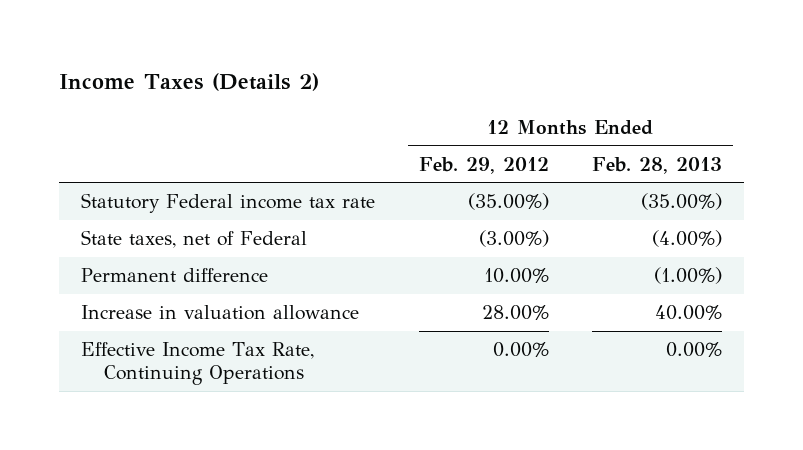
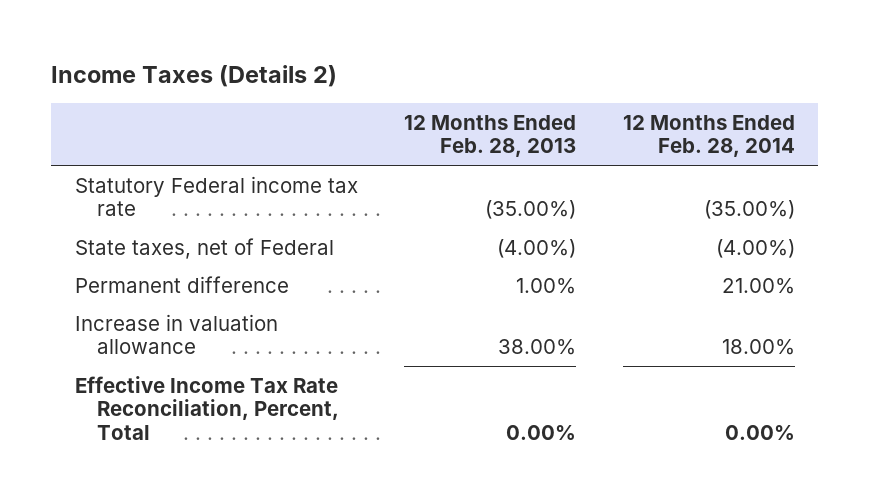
[418,156,549,174] Feb. 29, 2012 -> none
none -> [622,114,795,158] 12 Months Ended Feb. 28, 2014
[654,267,723,285] (1.00%) -> [516,277,577,294] 1.00%
[655,305,723,321] 40.00% -> [498,339,577,356] 38.00%
[81,342,315,386] Effective Income Tax Rate, Continuing Operations -> [74,375,339,440] Effective Income Tax Rate Reconciliation, Percent, Total

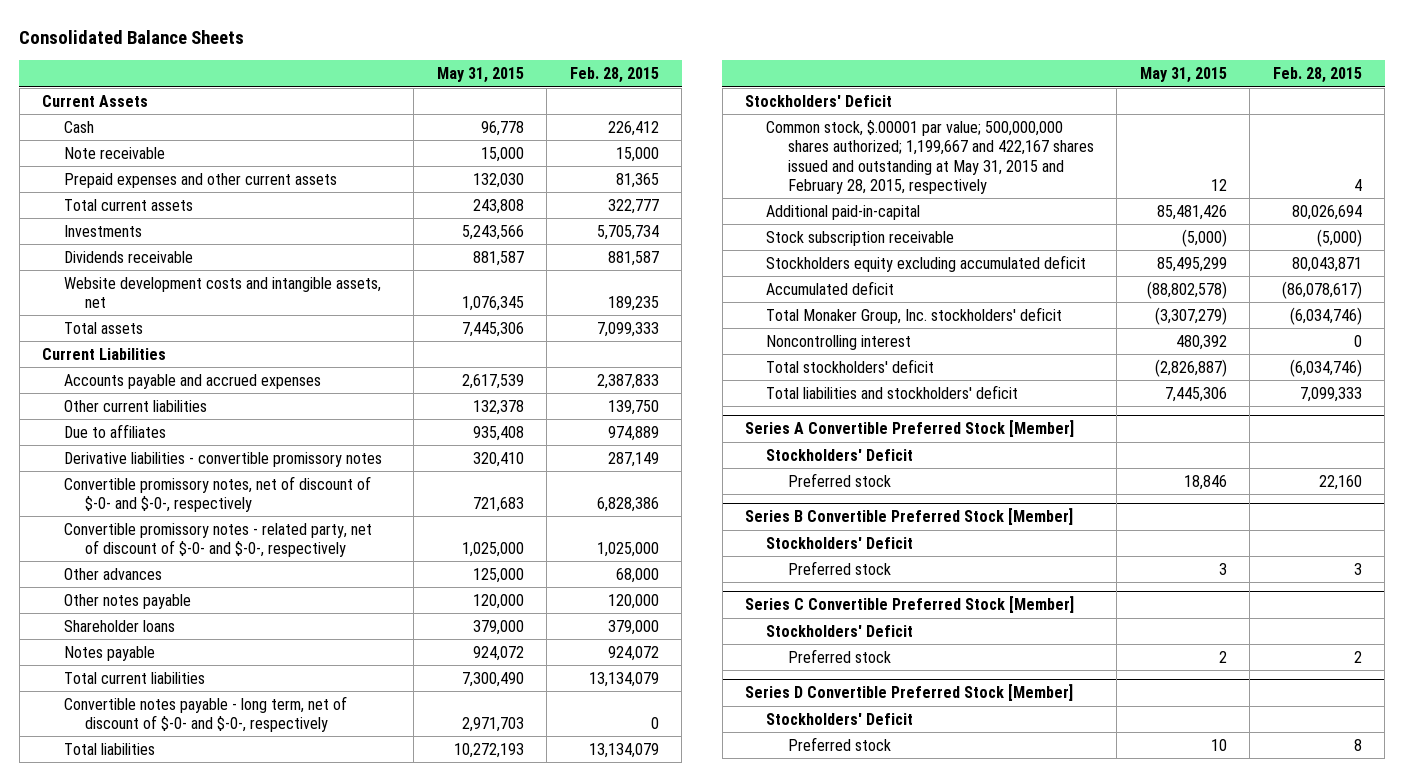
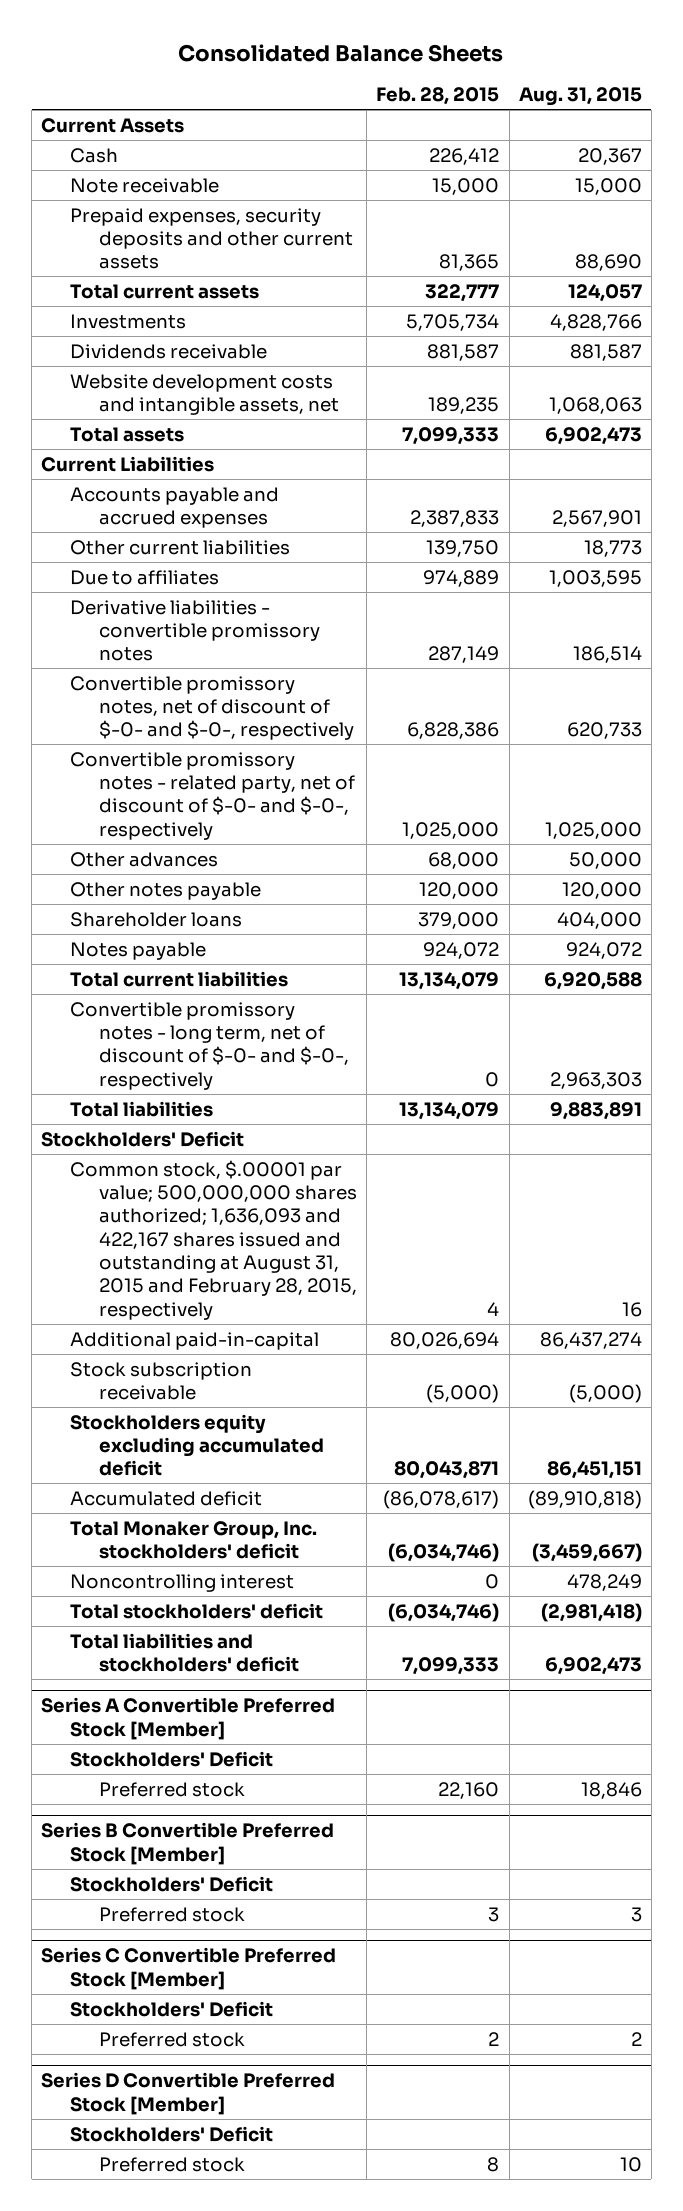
[436,67,524,84] May 31, 2015 -> none
none -> [518,87,642,107] Aug. 31, 2015
[63,172,337,188] Prepaid expenses and other current assets -> [70,207,354,270] Prepaid expenses, security deposits and other current assets
[63,695,347,733] Convertible notes payable - long term, net of discount of $-0- and $-0-, respectively -> [70,1001,350,1090] Convertible promissory notes - long term, net of discount of $-0- and $-0-, respectively
[766,119,1094,194] Common stock, $.00001 par value; 500,000,000 shares authorized; 1,199,667 and 422,167 shares issued and outstanding at May 31, 2015 and February 28, 2015, respectively -> [70,1159,358,1320] Common stock, $.00001 par value; 500,000,000 shares authorized; 1,636,093 and 422,167 shares issued and outstanding at August 31, 2015 and February 28, 2015, respectively

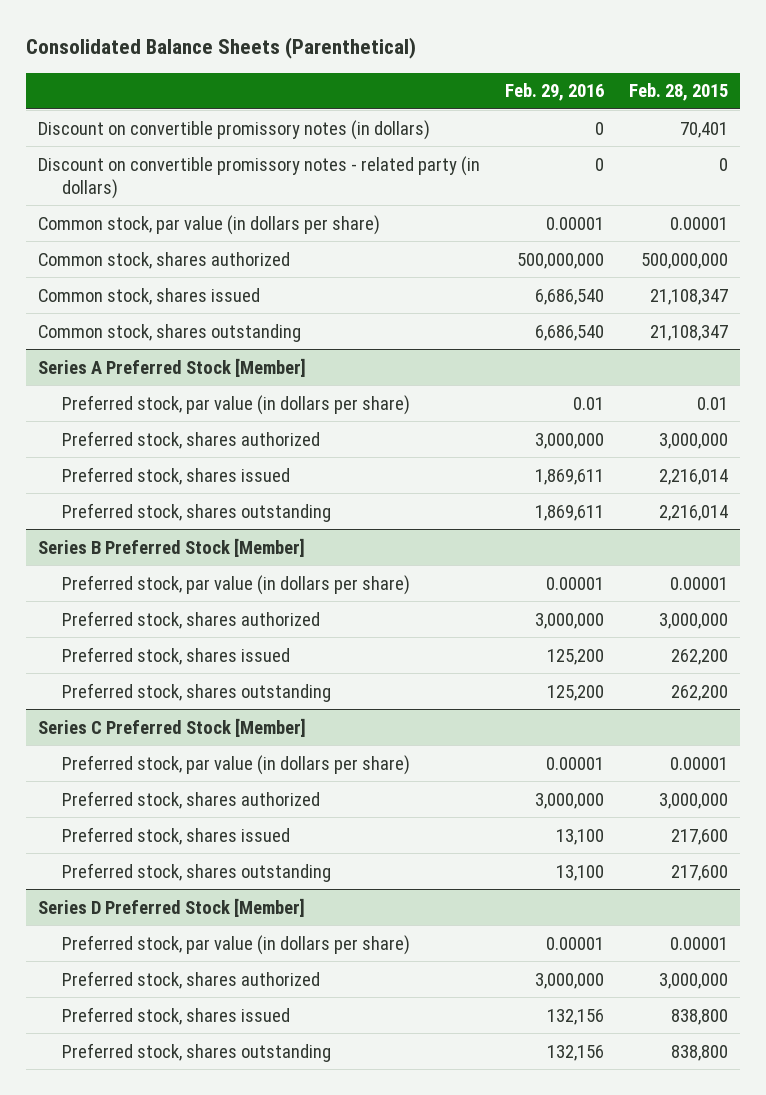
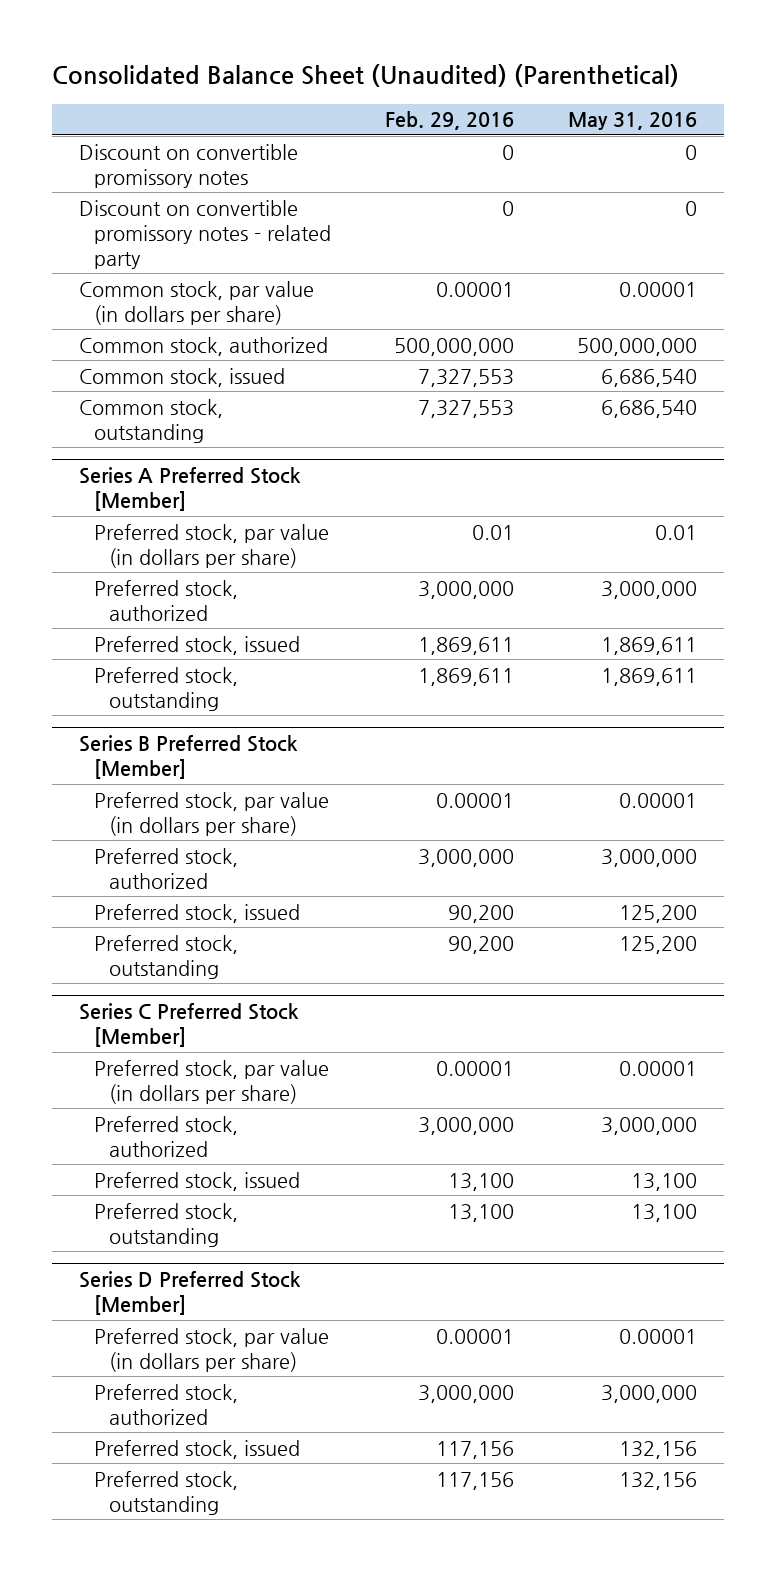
[25,37,416,60] Consolidated Balance Sheets (Parenthetical) -> [51,64,679,88] Consolidated Balance Sheet (Unaudited) (Parenthetical)
[628,83,728,102] Feb. 28, 2015 -> none
none -> [567,112,697,131] May 31, 2016
[38,119,431,140] Discount on convertible promissory notes (in dollars) -> [78,143,298,188] Discount on convertible promissory notes
[38,155,481,199] Discount on convertible promissory notes - related party (in dollars) -> [78,199,332,269] Discount on convertible promissory notes - related party
[38,251,291,269] Common stock, shares authorized -> [78,336,328,356] Common stock, authorized
[38,287,261,305] Common stock, shares issued -> [78,367,285,387] Common stock, issued
[534,288,604,305] 6,686,540 -> [417,368,514,387] 7,327,553
[38,323,302,342] Common stock, shares outstanding -> [78,398,223,443] Common stock, outstanding
[534,324,604,341] 6,686,540 -> [417,399,514,418] 7,327,553
[62,430,321,449] Preferred stock, shares authorized -> [94,579,239,621] Preferred stock, authorized
[62,466,291,485] Preferred stock, shares issued -> [94,635,301,655] Preferred stock, issued
[62,502,332,522] Preferred stock, shares outstanding -> [94,666,239,711] Preferred stock, outstanding
[62,610,321,629] Preferred stock, shares authorized -> [94,847,239,889] Preferred stock, authorized
[62,646,291,665] Preferred stock, shares issued -> [94,903,301,923] Preferred stock, issued
[546,648,604,665] 125,200 -> [447,904,514,923] 90,200
[62,682,332,702] Preferred stock, shares outstanding -> [94,934,239,979] Preferred stock, outstanding
[546,684,604,701] 125,200 -> [447,935,514,954] 90,200
[62,790,321,809] Preferred stock, shares authorized -> [94,1115,239,1157] Preferred stock, authorized
[62,826,291,845] Preferred stock, shares issued -> [94,1171,301,1191] Preferred stock, issued
[62,862,332,882] Preferred stock, shares outstanding -> [94,1202,239,1247] Preferred stock, outstanding
[62,970,321,989] Preferred stock, shares authorized -> [94,1383,239,1425] Preferred stock, authorized
[62,1006,291,1025] Preferred stock, shares issued -> [94,1439,301,1459] Preferred stock, issued
[546,1008,604,1025] 132,156 -> [435,1440,514,1459] 117,156
[62,1042,332,1062] Preferred stock, shares outstanding -> [94,1470,239,1515] Preferred stock, outstanding
[546,1044,604,1061] 132,156 -> [435,1471,514,1490] 117,156

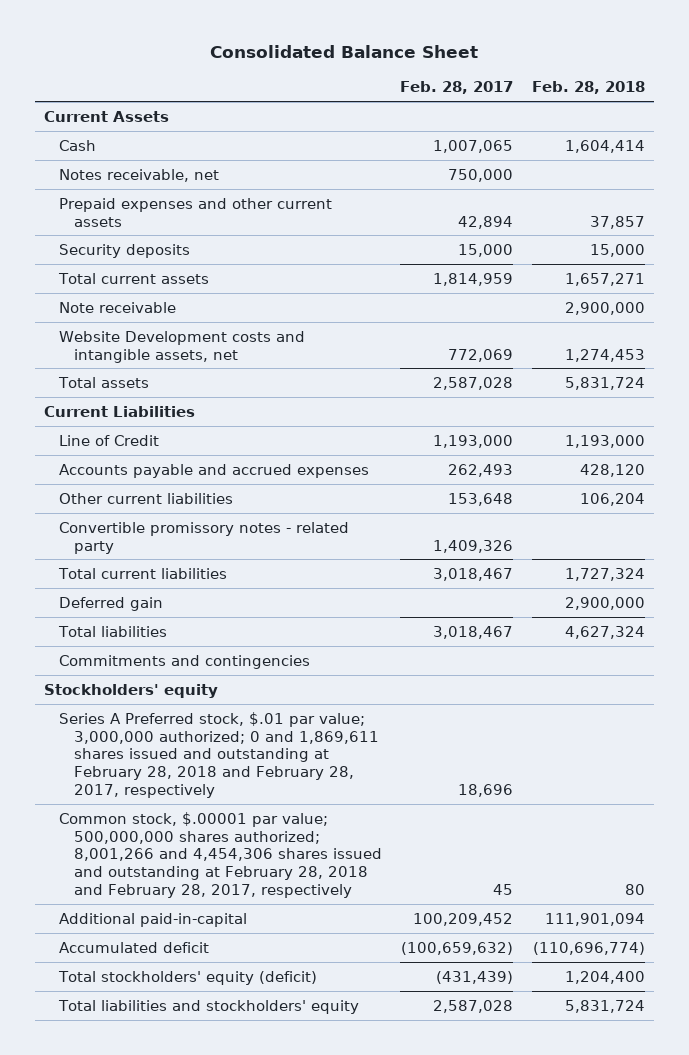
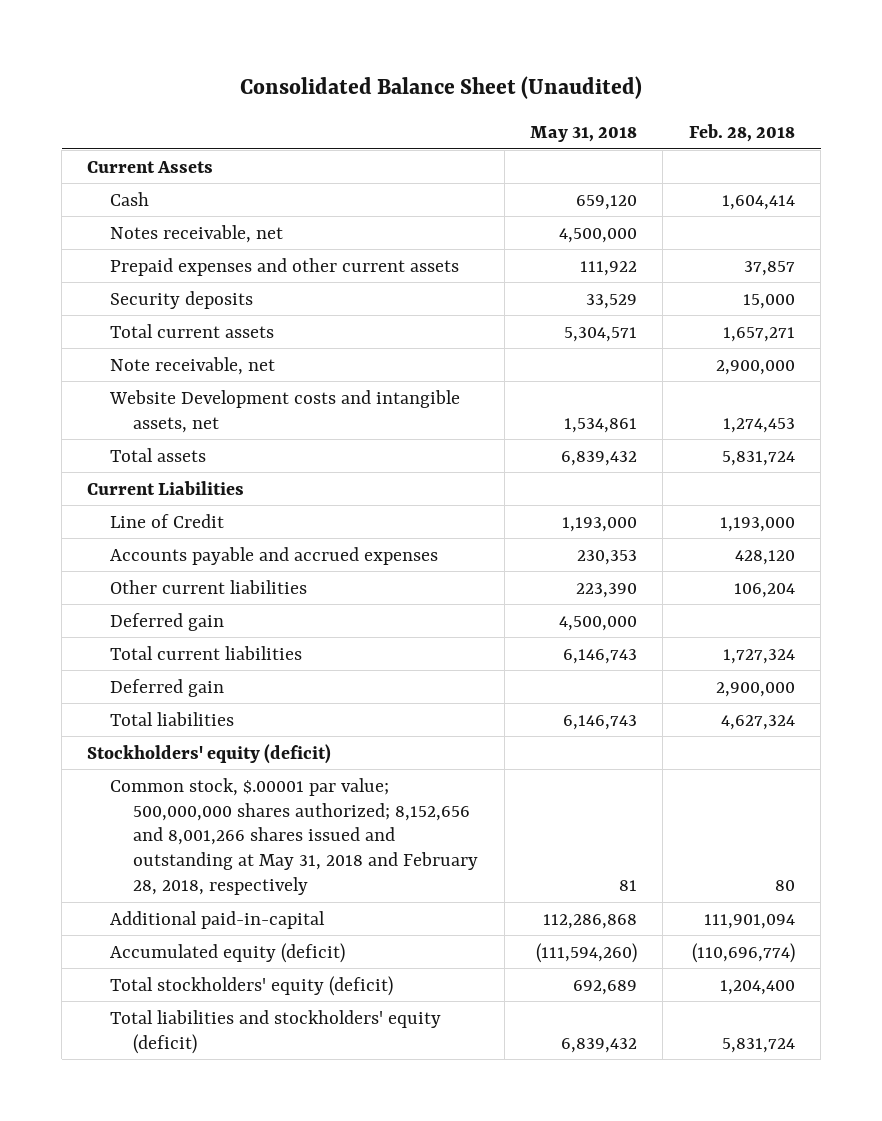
[210,45,479,59] Consolidated Balance Sheet -> [240,76,643,100] Consolidated Balance Sheet (Unaudited)
[400,81,514,95] Feb. 28, 2017 -> none
none -> [529,126,637,143] May 31, 2018
[59,301,177,313] Note receivable -> [110,356,276,375] Note receivable, net
[59,521,350,554] Convertible promissory notes - related party -> none
none -> [110,612,225,631] Deferred gain
[59,654,311,669] Commitments and contingencies -> none
[59,711,379,799] Series A Preferred stock, $.01 par value; 3,000,000 authorized; 0 and 1,869,611 shares issued and outstanding at February 28, 2018 and February 28, 2017, respectively -> none
[44,683,219,698] Stockholders' equity -> [87,743,332,764] Stockholders' equity (deficit)
[59,811,382,899] Common stock, $.00001 par value; 500,000,000 shares authorized; 8,001,266 and 4,454,306 shares issued and outstanding at February 28, 2018 and February 28, 2017, respectively -> [110,777,479,896] Common stock, $.00001 par value; 500,000,000 shares authorized; 8,152,656 and 8,001,266 shares issued and outstanding at May 31, 2018 and February 28, 2018, respectively
[59,941,210,953] Accumulated deficit -> [110,942,346,963] Accumulated equity (deficit)
[58,999,360,1014] Total liabilities and stockholders' equity -> [110,1009,442,1054] Total liabilities and stockholders' equity (deficit)

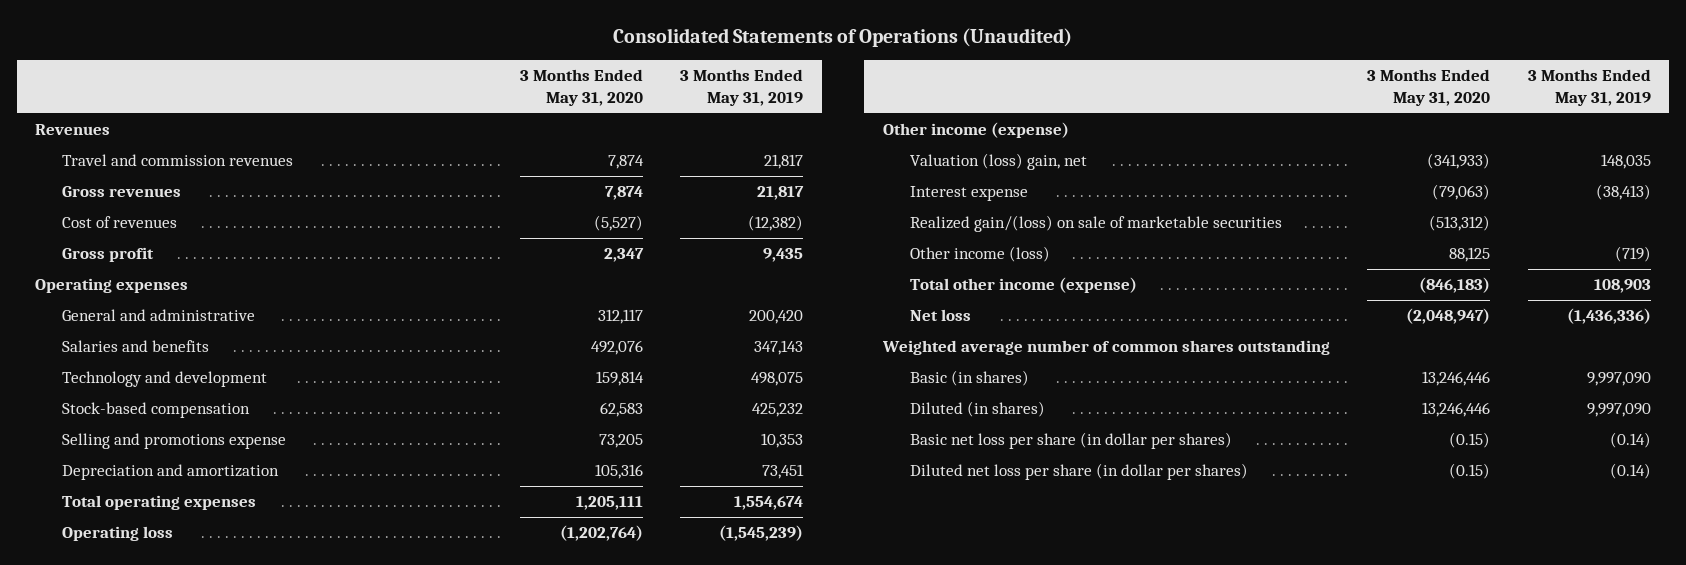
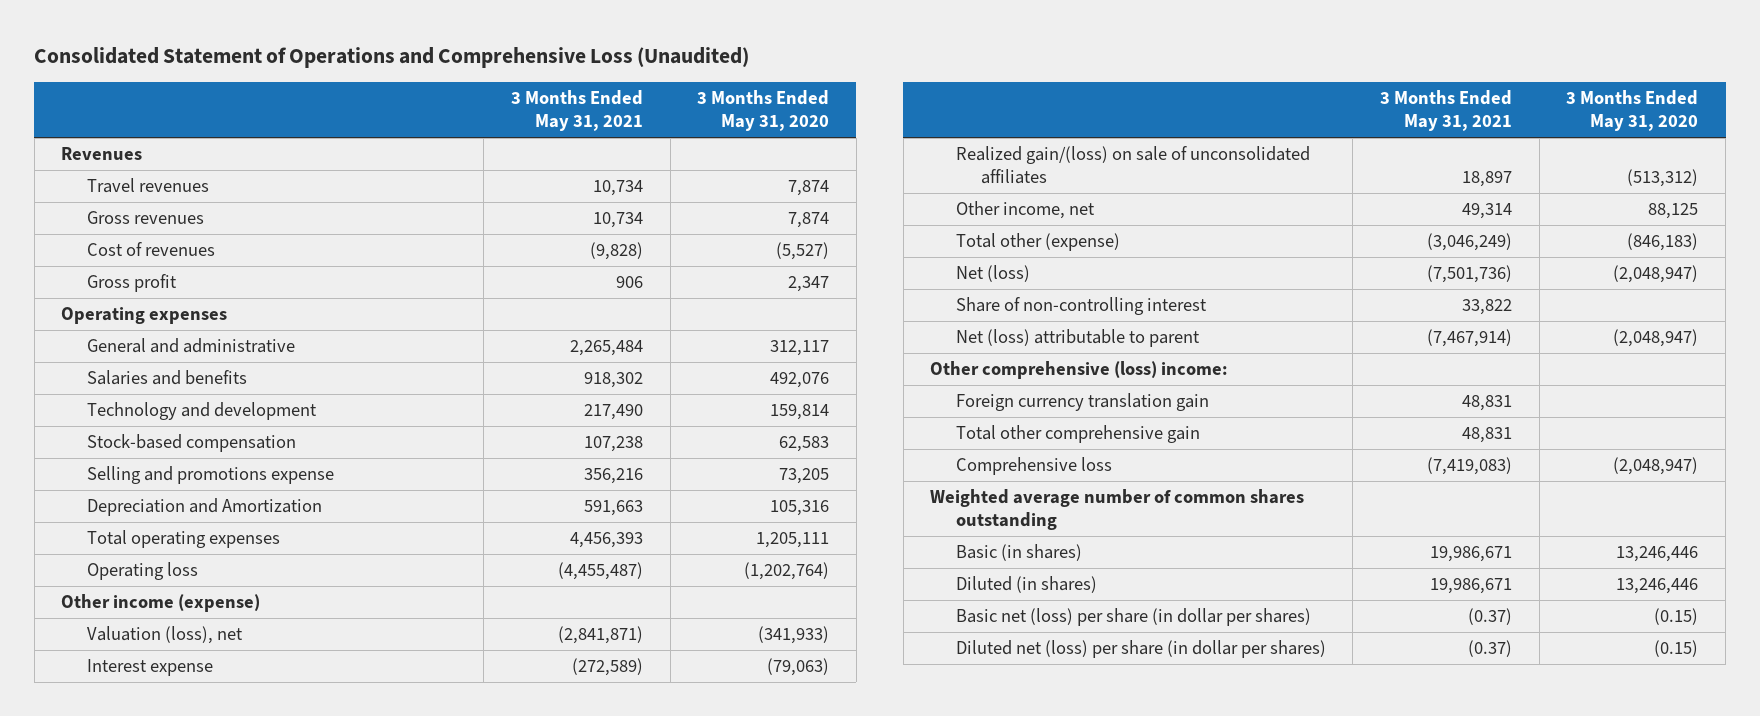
[613,27,1073,47] Consolidated Statements of Operations (Unaudited) -> [34,47,750,69] Consolidated Statement of Operations and Comprehensive Loss (Unaudited)
[680,69,804,106] 3 Months Ended May 31, 2019 -> none
none -> [510,90,643,132] 3 Months Ended May 31, 2021
[62,154,294,167] Travel and commission revenues -> [86,178,209,194] Travel revenues
[62,464,280,481] Depreciation and amortization -> [86,498,322,517] Depreciation and Amortization
[909,153,1087,171] Valuation (loss) gain, net -> [86,626,243,645] Valuation (loss), net
[909,215,1282,233] Realized gain/(loss) on sale of marketable securities -> [955,146,1310,185] Realized gain/(loss) on sale of unconsolidated affiliates
[909,246,1050,263] Other income (loss) -> [955,201,1095,220] Other income, net
[909,277,1137,294] Total other income (expense) -> [955,233,1120,252] Total other (expense)
none -> [955,265,1030,283] Net (loss)
none -> [955,297,1207,316] Share of non-controlling interest
[909,309,971,322] Net loss -> [955,329,1200,348] Net (loss) attributable to parent
none -> [930,361,1229,380] Other comprehensive (loss) income:
none -> [955,393,1209,412] Foreign currency translation gain
none -> [955,425,1200,444] Total other comprehensive gain
none -> [955,457,1112,476] Comprehensive loss
[909,432,1232,450] Basic net loss per share (in dollar per shares) -> [955,608,1311,627] Basic net (loss) per share (in dollar per shares)
[909,463,1248,481] Diluted net loss per share (in dollar per shares) -> [955,640,1326,659] Diluted net (loss) per share (in dollar per shares)

